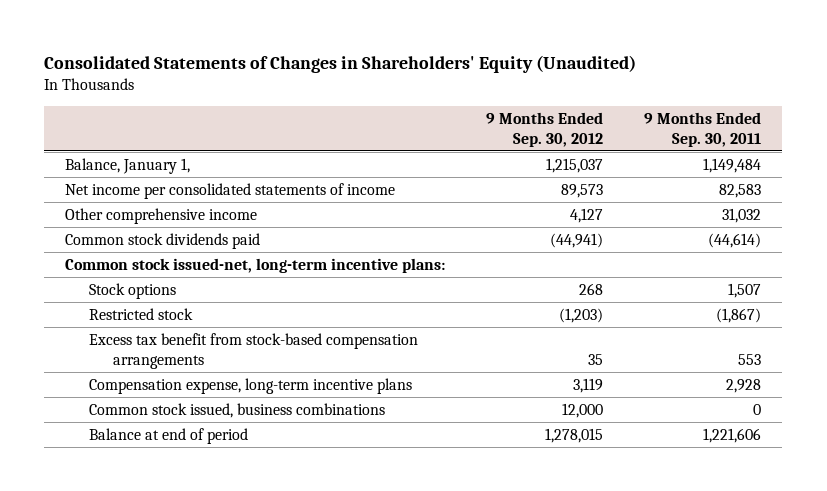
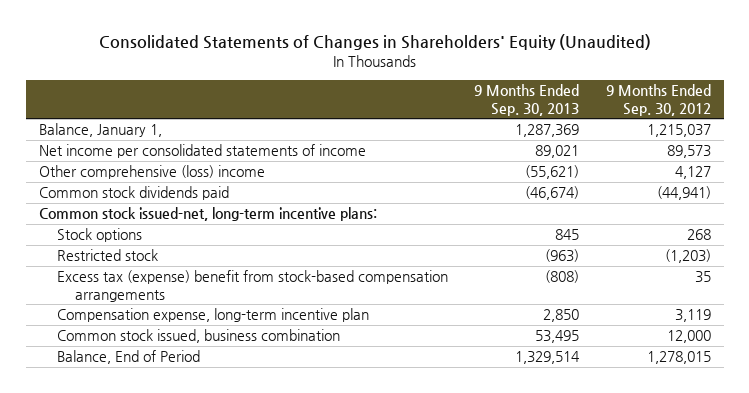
[644,111,762,147] 9 Months Ended Sep. 30, 2011 -> none
none -> [474,84,580,116] 9 Months Ended Sep. 30, 2013
[65,207,258,224] Other comprehensive income -> [38,165,265,180] Other comprehensive (loss) income
[88,332,418,369] Excess tax benefit from stock-based compensation arrangements -> [56,270,448,302] Excess tax (expense) benefit from stock-based compensation arrangements
[88,377,412,394] Compensation expense, long-term incentive plans -> [56,308,369,323] Compensation expense, long-term incentive plan
[88,402,385,418] Common stock issued, business combinations -> [56,329,340,344] Common stock issued, business combination
[88,427,248,444] Balance at end of period -> [56,350,200,365] Balance, End of Period

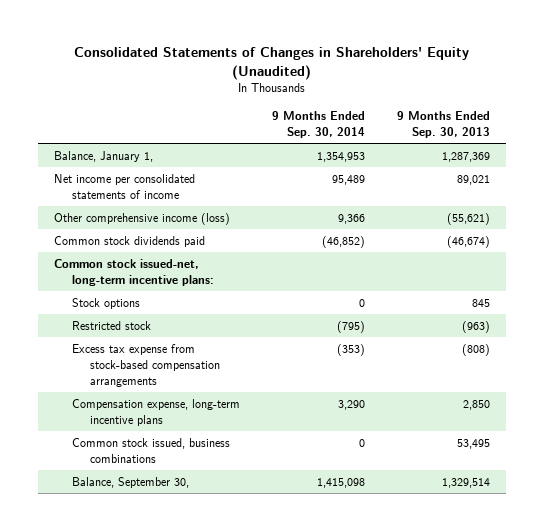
[605,84,711,116] 9 Months Ended Sep. 30, 2012 -> none
none -> [271,111,365,138] 9 Months Ended Sep. 30, 2014
[38,165,265,180] Other comprehensive (loss) income -> [53,212,230,225] Other comprehensive income (loss)
[56,270,448,302] Excess tax (expense) benefit from stock-based compensation arrangements -> [71,343,221,387] Excess tax expense from stock-based compensation arrangements
[56,308,369,323] Compensation expense, long-term incentive plan -> [71,398,240,426] Compensation expense, long-term incentive plans
[56,329,340,344] Common stock issued, business combination -> [71,437,230,463] Common stock issued, business combinations
[56,350,200,365] Balance, End of Period -> [71,476,189,488] Balance, September 30,

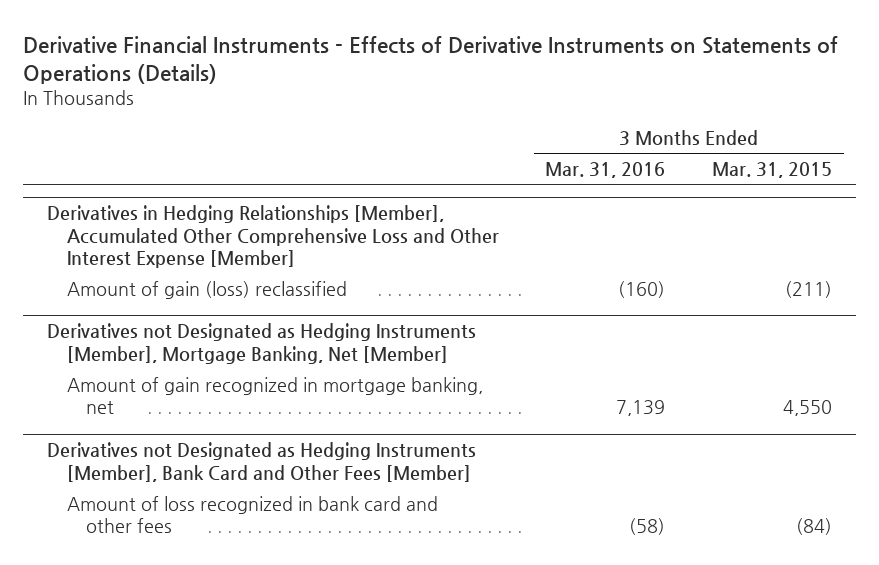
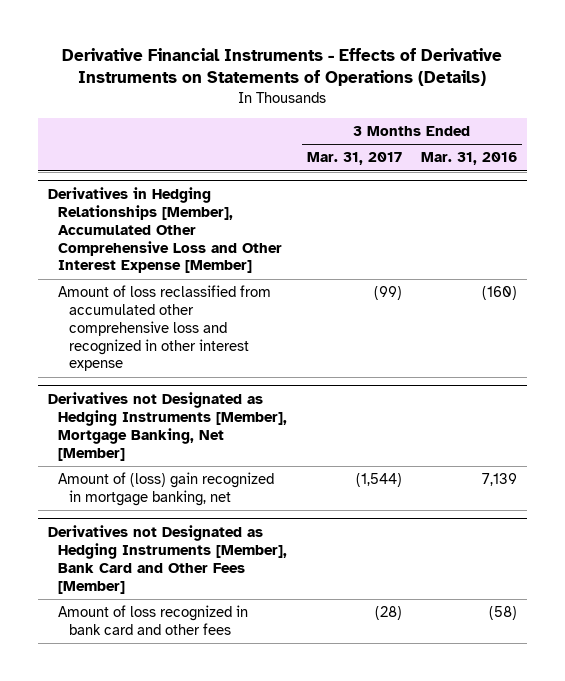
[712,162,833,179] Mar. 31, 2015 -> none
none -> [306,152,402,166] Mar. 31, 2017
[66,280,347,299] Amount of gain (loss) reclassified -> [58,285,272,372] Amount of loss reclassified from accumulated other comprehensive loss and recognized in other interest expense
[66,376,483,415] Amount of gain recognized in mortgage banking, net -> [58,472,275,507] Amount of (loss) gain recognized in mortgage banking, net

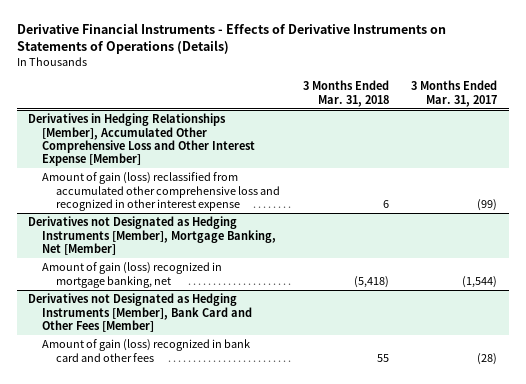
[420,152,517,166] Mar. 31, 2016 -> none
none -> [302,80,389,107] 3 Months Ended Mar. 31, 2018
[58,285,272,372] Amount of loss reclassified from accumulated other comprehensive loss and recognized in other interest expense -> [42,172,281,211] Amount of gain (loss) reclassified from accumulated other comprehensive loss and recognized in other interest expense
[58,472,275,507] Amount of (loss) gain recognized in mortgage banking, net -> [42,262,223,288] Amount of gain (loss) recognized in mortgage banking, net
[58,605,249,636] Amount of loss recognized in bank card and other fees -> [42,339,251,362] Amount of gain (loss) recognized in bank card and other fees

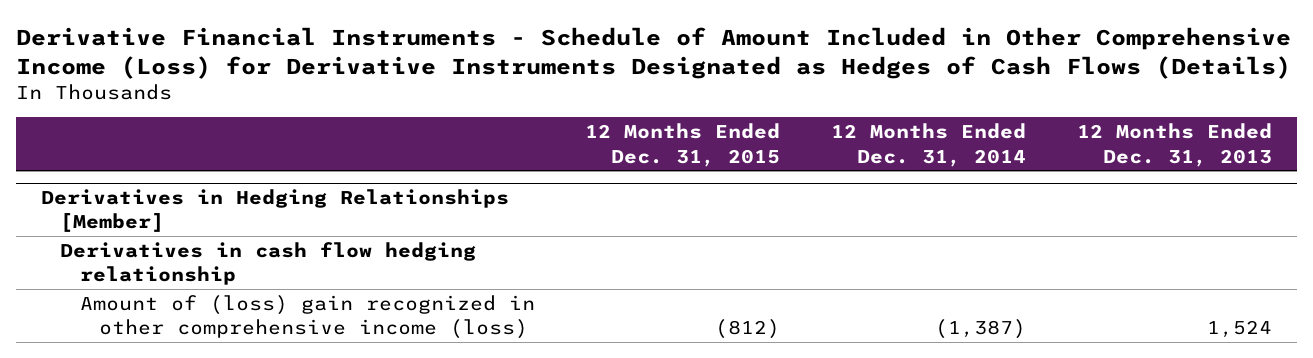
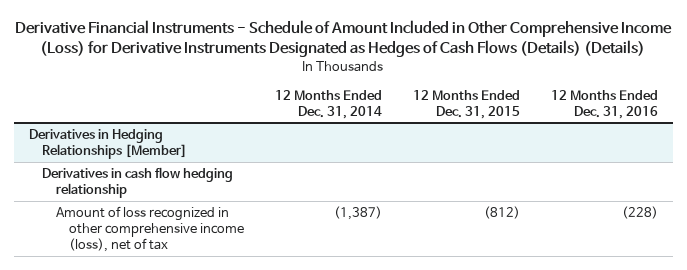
[15,26,1291,79] Derivative Financial Instruments - Schedule of Amount Included in Other Comprehensive Income (Loss) for Derivative Instruments Designated as Hedges of Cash Flows (Details) -> [15,20,673,58] Derivative Financial Instruments - Schedule of Amount Included in Other Comprehensive Income (Loss) for Derivative Instruments Designated as Hedges of Cash Flows (Details) (Details)
[1076,123,1272,167] 12 Months Ended Dec. 31, 2013 -> none
none -> [550,89,658,119] 12 Months Ended Dec. 31, 2016
[79,294,535,340] Amount of (loss) gain recognized in other comprehensive income (loss) -> [55,206,245,252] Amount of loss recognized in other comprehensive income (loss), net of tax

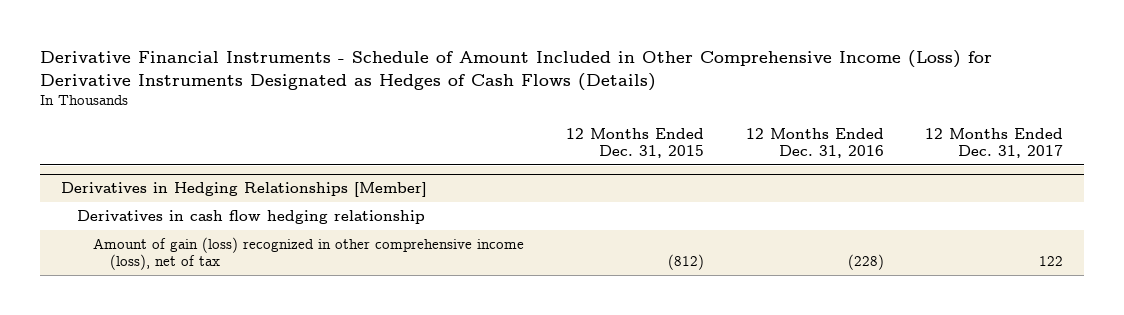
[15,20,673,58] Derivative Financial Instruments - Schedule of Amount Included in Other Comprehensive Income (Loss) for Derivative Instruments Designated as Hedges of Cash Flows (Details) (Details) -> [40,49,993,91] Derivative Financial Instruments - Schedule of Amount Included in Other Comprehensive Income (Loss) for Derivative Instruments Designated as Hedges of Cash Flows (Details)
[274,89,382,119] 12 Months Ended Dec. 31, 2014 -> none
none -> [925,127,1064,158] 12 Months Ended Dec. 31, 2017
[55,206,245,252] Amount of loss recognized in other comprehensive income (loss), net of tax -> [93,236,525,271] Amount of gain (loss) recognized in other comprehensive income (loss), net of tax

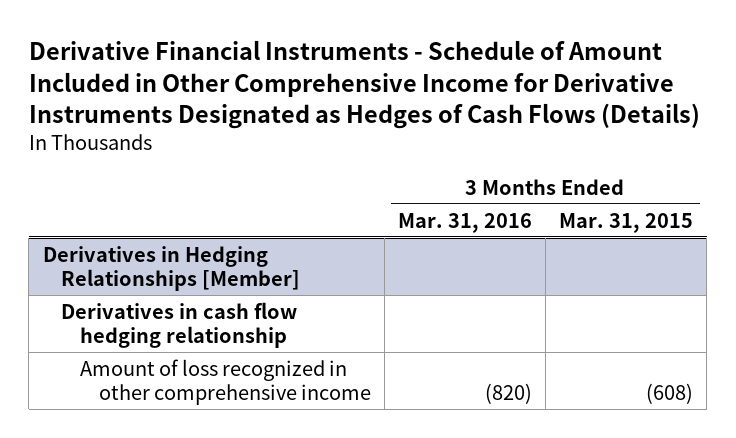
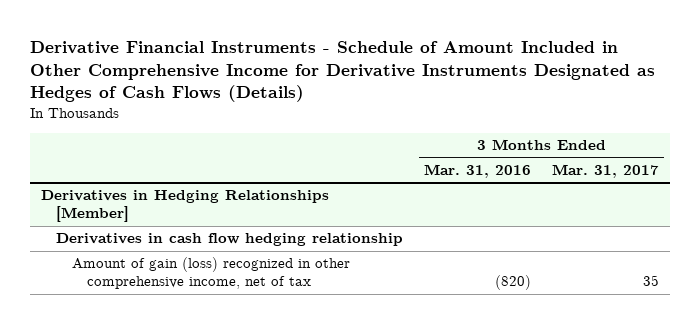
[559,212,694,233] Mar. 31, 2015 -> none
none -> [552,164,660,179] Mar. 31, 2017
[79,358,371,405] Amount of loss recognized in other comprehensive income -> [71,257,350,290] Amount of gain (loss) recognized in other comprehensive income, net of tax

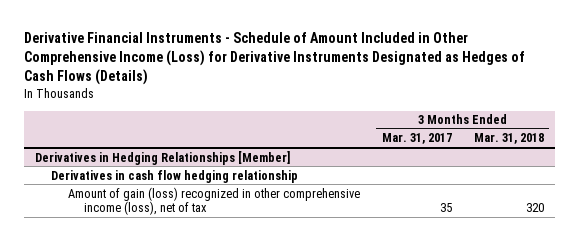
[30,41,656,103] Derivative Financial Instruments - Schedule of Amount Included in Other Comprehensive Income for Derivative Instruments Designated as Hedges of Cash Flows (Details) -> [23,32,525,86] Derivative Financial Instruments - Schedule of Amount Included in Other Comprehensive Income (Loss) for Derivative Instruments Designated as Hedges of Cash Flows (Details)
[424,164,532,179] Mar. 31, 2016 -> none
none -> [473,133,544,145] Mar. 31, 2018
[71,257,350,290] Amount of gain (loss) recognized in other comprehensive income, net of tax -> [67,186,360,216] Amount of gain (loss) recognized in other comprehensive income (loss), net of tax

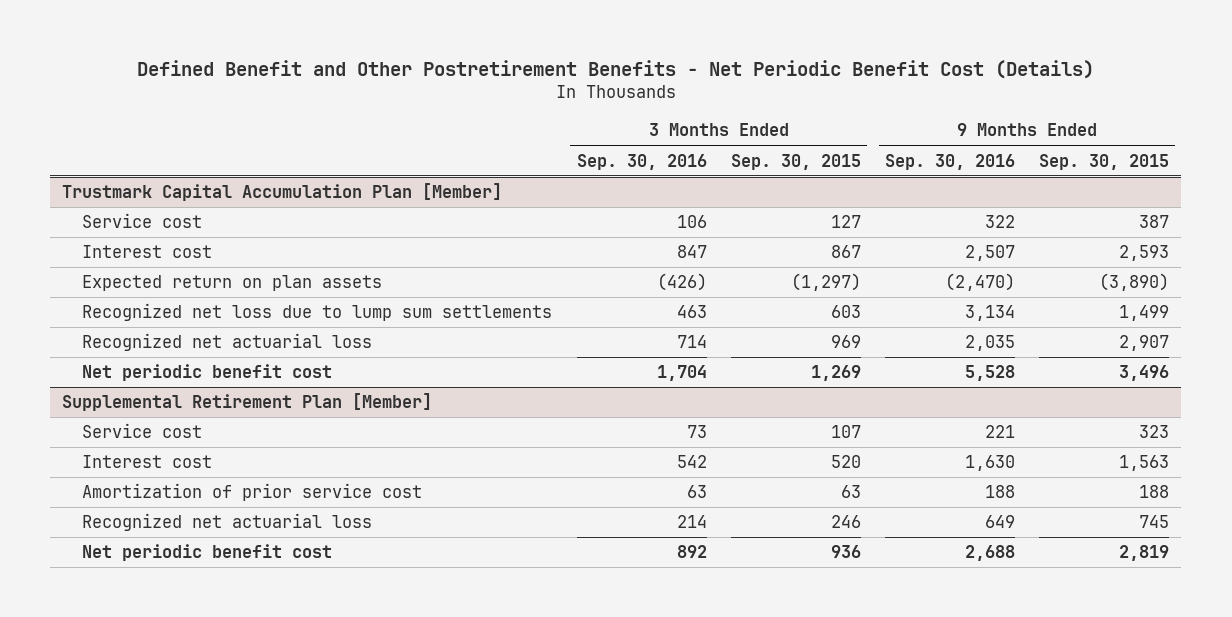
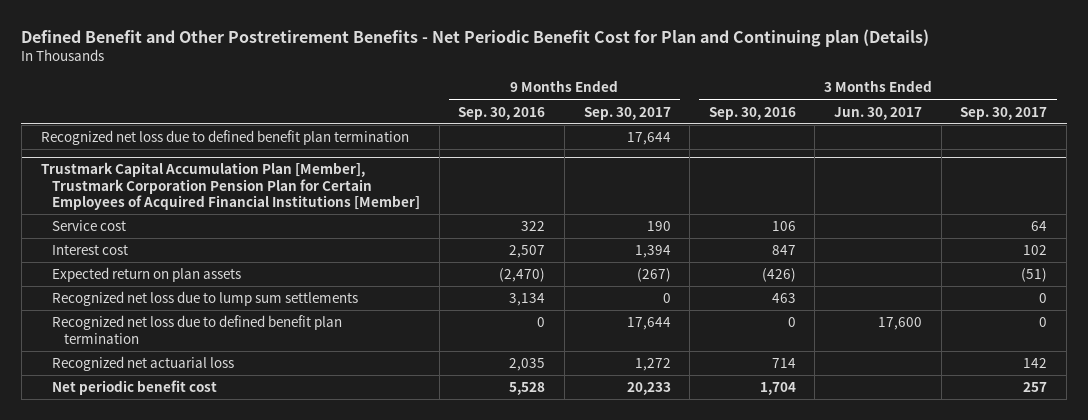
[136,59,1094,79] Defined Benefit and Other Postretirement Benefits - Net Periodic Benefit Cost (Details) -> [21,28,930,47] Defined Benefit and Other Postretirement Benefits - Net Periodic Benefit Cost for Plan and Continuing plan (Details)
[730,153,861,170] Sep. 30, 2015 -> none
[1039,153,1170,170] Sep. 30, 2015 -> none
none -> [583,106,671,120] Sep. 30, 2017
none -> [834,106,923,120] Jun. 30, 2017
none -> [960,106,1048,120] Sep. 30, 2017
[62,183,503,202] Trustmark Capital Accumulation Plan [Member] -> none
none -> [40,130,409,146] Recognized net loss due to defined benefit plan termination
none -> [40,162,421,211] Trustmark Capital Accumulation Plan [Member], Trustmark Corporation Pension Plan for Certain Employees of Acquired Financial Institutions [Member]
none -> [52,315,343,344] Recognized net loss due to defined benefit plan termination
[62,393,433,412] Supplemental Retirement Plan [Member] -> none
[82,423,203,439] Service cost -> none
[82,455,213,469] Interest cost -> none
[82,483,423,502] Amortization of prior service cost -> none
[82,513,373,532] Recognized net actuarial loss -> none
[82,544,333,562] Net periodic benefit cost -> none

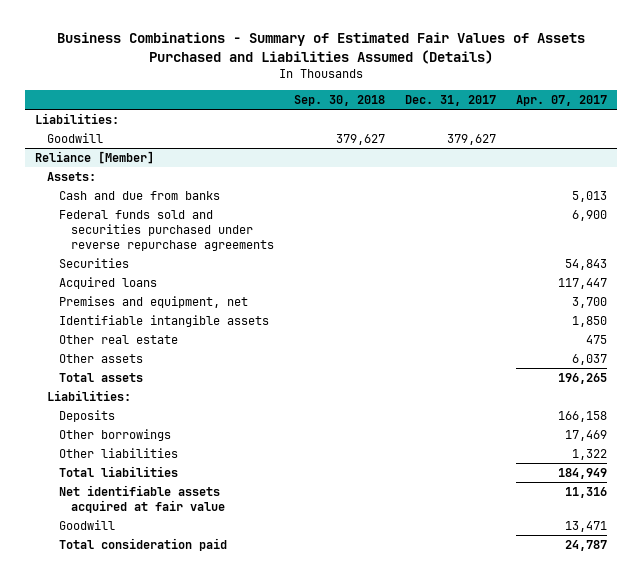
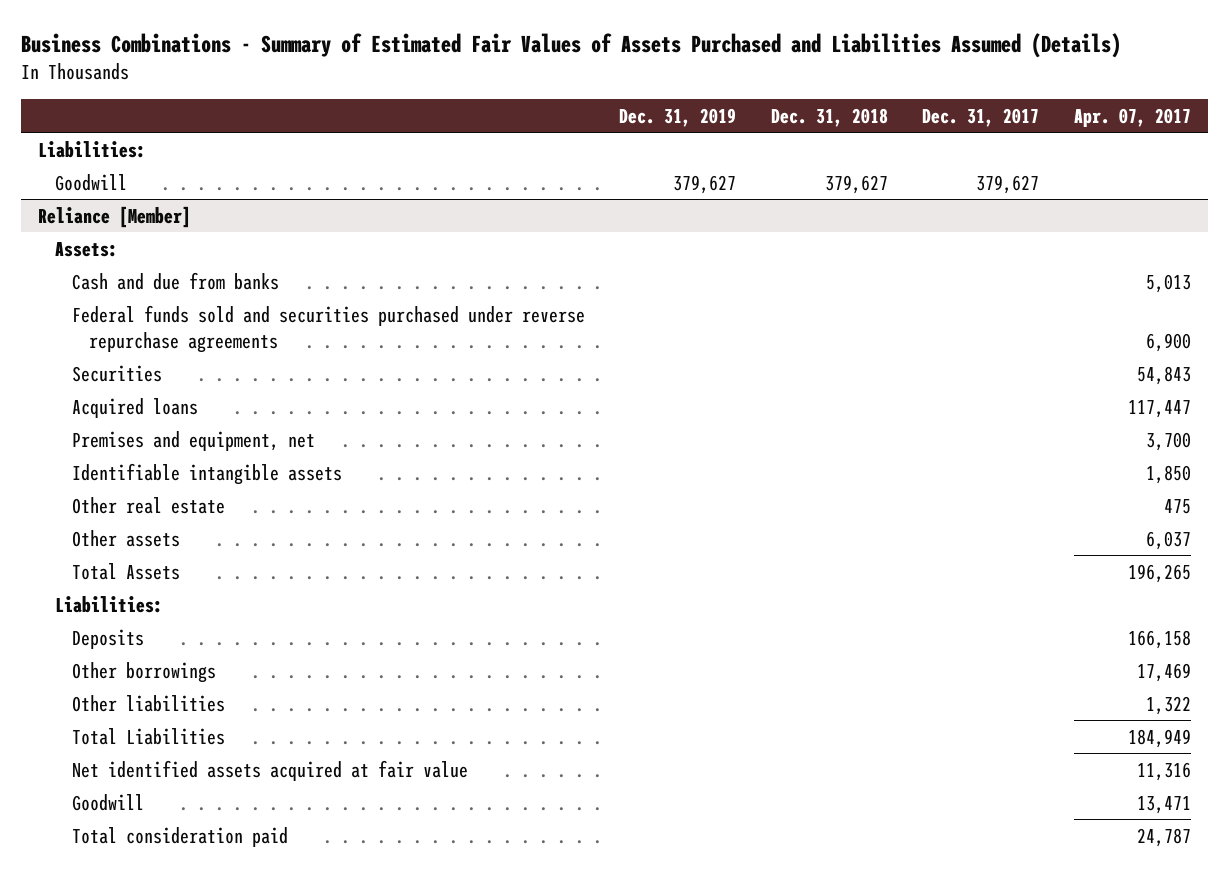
[293,95,385,107] Sep. 30, 2018 -> none
none -> [619,107,737,127] Dec. 31, 2019
none -> [770,107,888,127] Dec. 31, 2018
[58,372,143,382] Total assets -> [71,562,180,580] Total Assets
[58,465,178,477] Total liabilities -> [71,727,225,745] Total Liabilities
[58,484,225,514] Net identifiable assets acquired at fair value -> [71,759,468,781] Net identified assets acquired at fair value

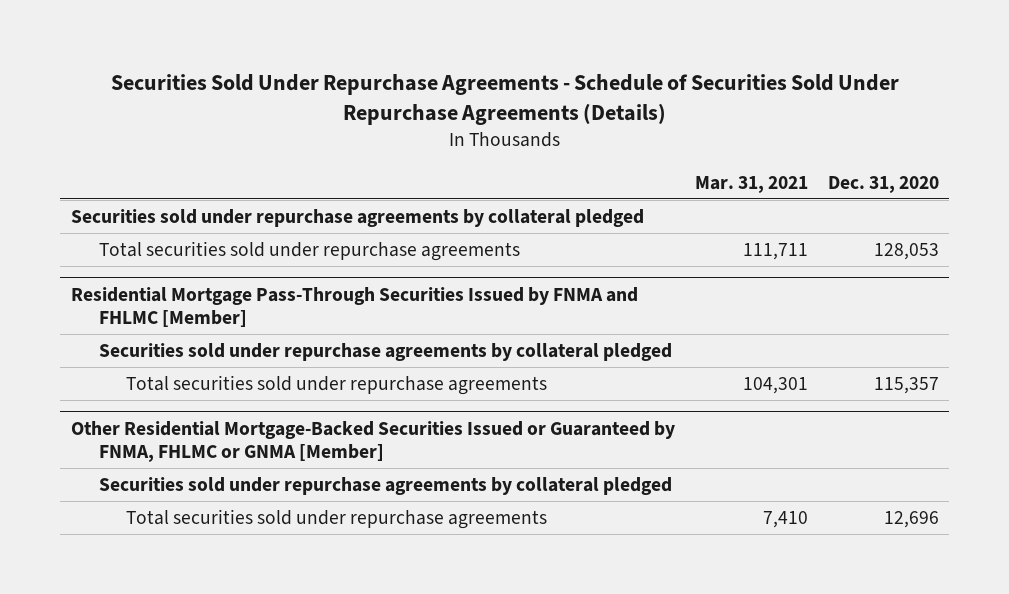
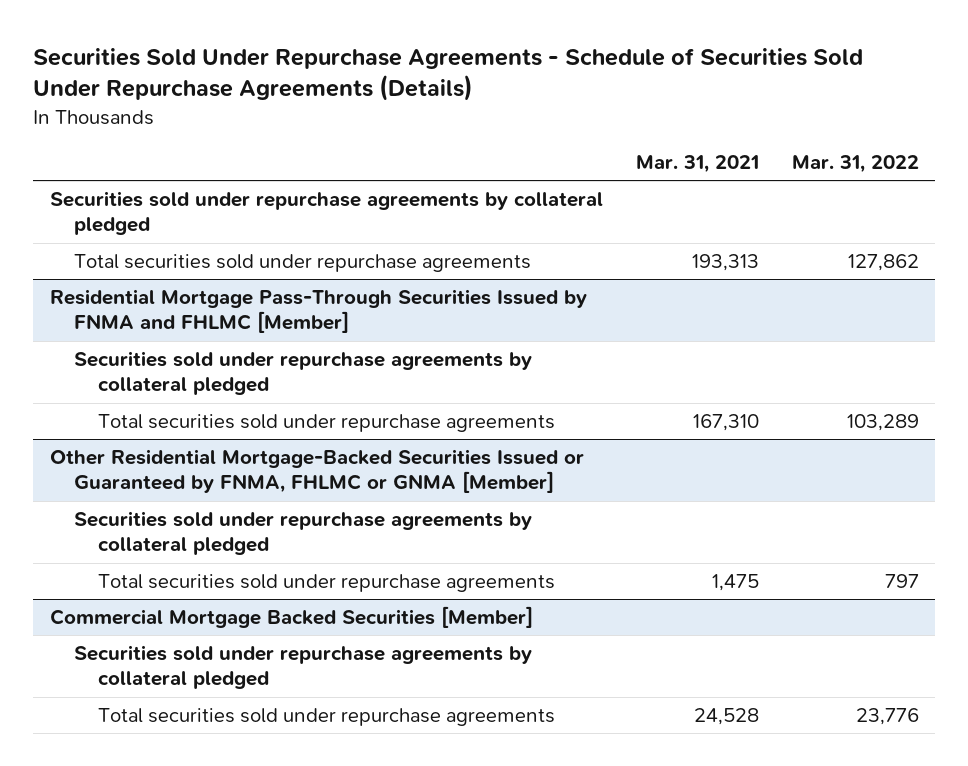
[827,175,939,193] Dec. 31, 2020 -> none
none -> [791,155,919,174] Mar. 31, 2022
[742,243,808,261] 111,711 -> [691,254,759,272] 193,313
[742,377,808,395] 104,301 -> [692,414,759,432] 167,310
[762,511,808,529] 7,410 -> [711,574,759,592] 1,475
none -> [49,606,533,629] Commercial Mortgage Backed Securities [Member]
none -> [74,645,533,690] Securities sold under repurchase agreements by collateral pledged
none -> [98,708,556,727] Total securities sold under repurchase agreements

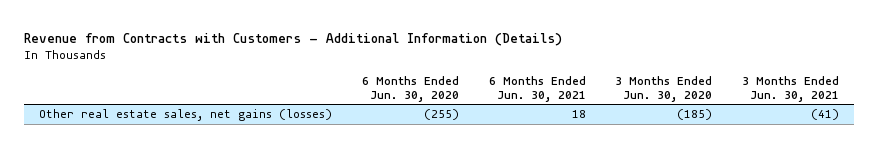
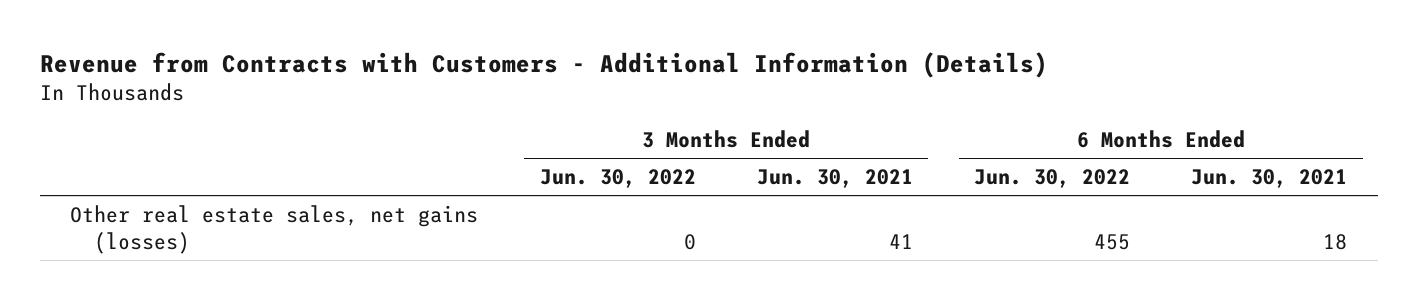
[361,75,459,103] 6 Months Ended Jun. 30, 2020 -> none
[615,75,713,103] 3 Months Ended Jun. 30, 2020 -> none
none -> [539,169,696,189] Jun. 30, 2022
none -> [974,169,1131,189] Jun. 30, 2022
[810,109,839,121] (41) -> [888,233,913,249] 41

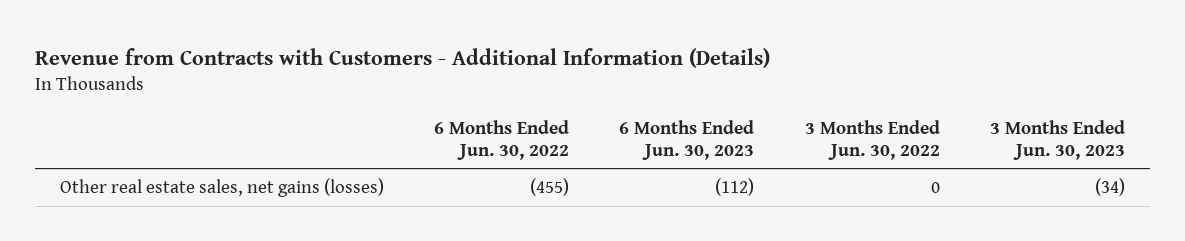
[756,169,913,189] Jun. 30, 2021 -> none
[1191,169,1348,189] Jun. 30, 2021 -> none
none -> [619,119,755,160] 6 Months Ended Jun. 30, 2023
none -> [989,119,1125,160] 3 Months Ended Jun. 30, 2023
[1094,233,1131,250] 455 -> [530,178,570,197] (455)

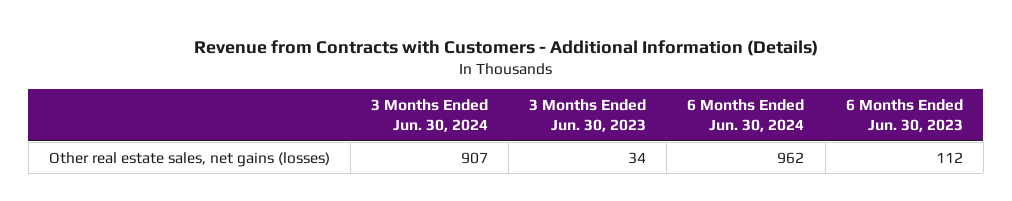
[434,119,570,160] 6 Months Ended Jun. 30, 2022 -> none
[804,119,940,160] 3 Months Ended Jun. 30, 2022 -> none
none -> [371,99,489,133] 3 Months Ended Jun. 30, 2024
none -> [687,99,805,133] 6 Months Ended Jun. 30, 2024
[715,178,755,197] (112) -> [935,151,963,163] 112
[1094,178,1125,197] (34) -> [628,151,647,164] 34

